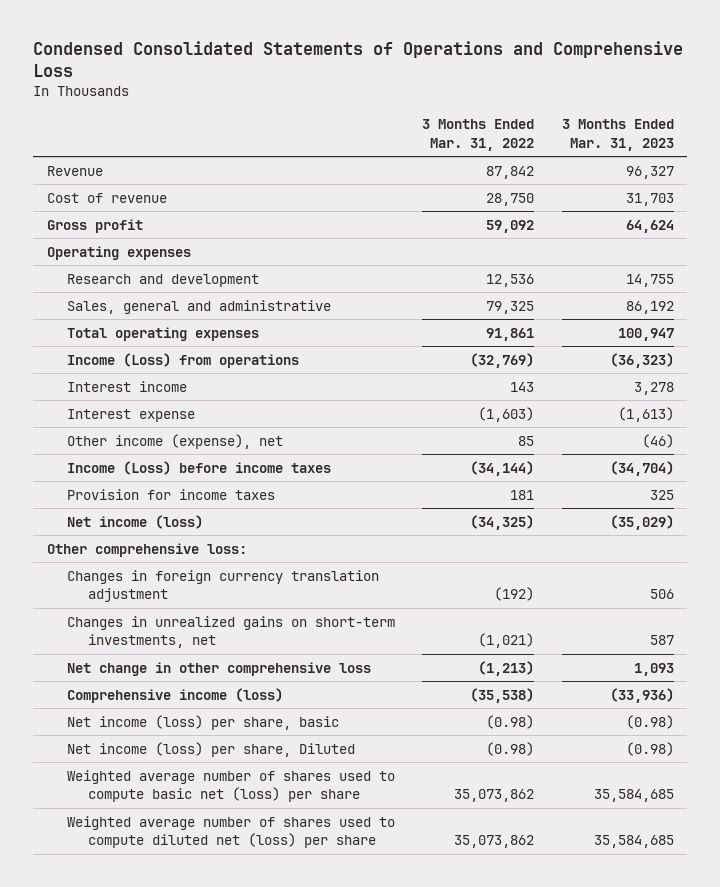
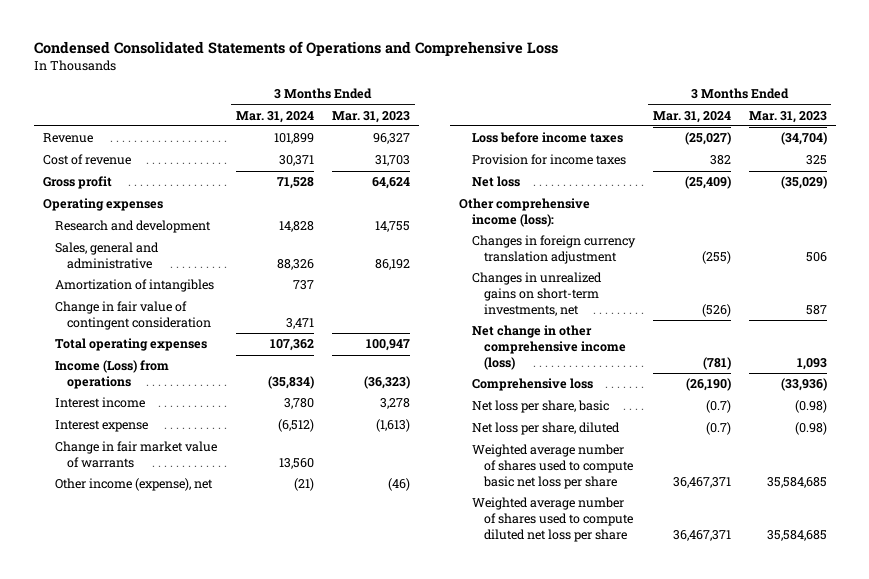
[422,119,535,151] 3 Months Ended Mar. 31, 2022 -> none
none -> [235,110,314,123] Mar. 31, 2024
none -> [54,279,214,293] Amortization of intangibles
none -> [54,301,212,331] Change in fair value of contingent consideration
none -> [54,441,217,469] Change in fair market value of warrants
[67,460,332,475] Income (Loss) before income taxes -> [471,132,623,144] Loss before income taxes
[67,514,204,529] Net income (loss) -> [471,176,520,188] Net loss
[46,542,247,557] Other comprehensive loss: -> [459,198,591,228] Other comprehensive income (loss):
[67,661,372,676] Net change in other comprehensive loss -> [471,325,626,370] Net change in other comprehensive income (loss)
[67,687,284,703] Comprehensive income (loss) -> [471,378,593,392] Comprehensive loss
[67,714,340,730] Net income (loss) per share, basic -> [471,400,609,414] Net loss per share, basic
[67,741,356,757] Net income (loss) per share, Diluted -> [471,422,620,436] Net loss per share, diluted
[67,769,396,803] Weighted average number of shares used to compute basic net (loss) per share -> [471,444,633,489] Weighted average number of shares used to compute basic net loss per share
[67,815,396,849] Weighted average number of shares used to compute diluted net (loss) per share -> [471,497,633,542] Weighted average number of shares used to compute diluted net loss per share

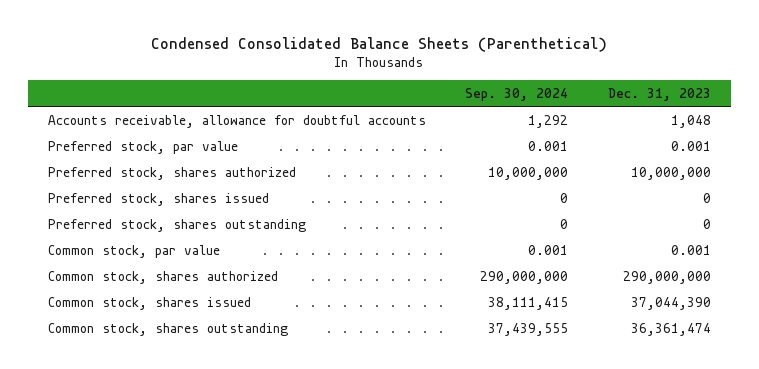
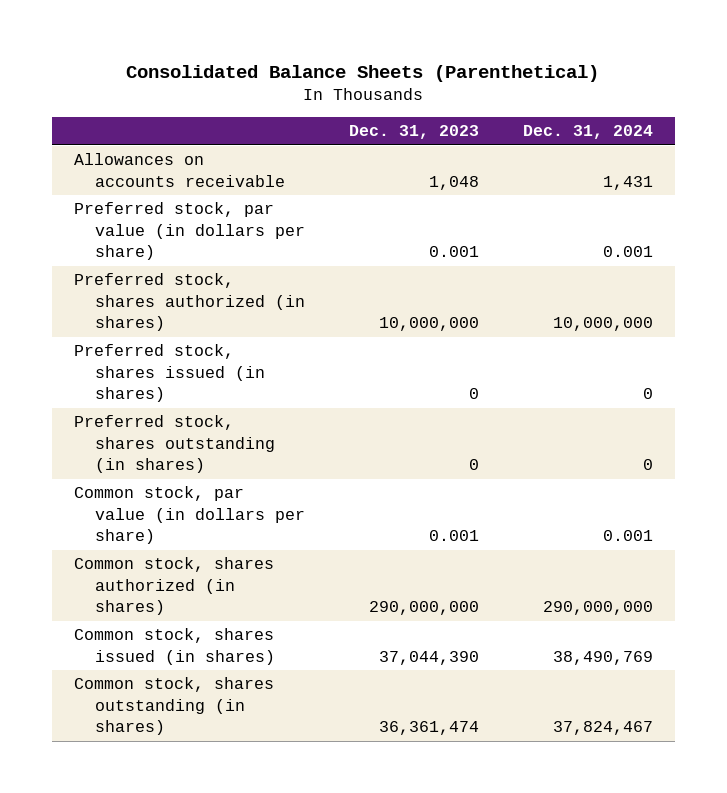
[151,36,608,52] Condensed Consolidated Balance Sheets (Parenthetical) -> [126,64,600,82] Consolidated Balance Sheets (Parenthetical)
[465,87,569,101] Sep. 30, 2024 -> none
none -> [523,125,654,140] Dec. 31, 2024
[47,114,426,128] Accounts receivable, allowance for doubtful accounts -> [73,153,286,187] Allowances on accounts receivable
[47,140,238,154] Preferred stock, par value -> [73,202,306,261] Preferred stock, par value (in dollars per share)
[47,166,296,180] Preferred stock, shares authorized -> [73,273,306,332] Preferred stock, shares authorized (in shares)
[47,192,269,206] Preferred stock, shares issued -> [73,344,266,403] Preferred stock, shares issued (in shares)
[47,218,306,232] Preferred stock, shares outstanding -> [73,415,276,474] Preferred stock, shares outstanding (in shares)
[47,244,220,258] Common stock, par value -> [73,486,306,545] Common stock, par value (in dollars per share)
[47,270,278,284] Common stock, shares authorized -> [73,557,274,616] Common stock, shares authorized (in shares)
[47,296,251,310] Common stock, shares issued -> [73,628,276,665] Common stock, shares issued (in shares)
[47,322,288,336] Common stock, shares outstanding -> [73,677,274,736] Common stock, shares outstanding (in shares)

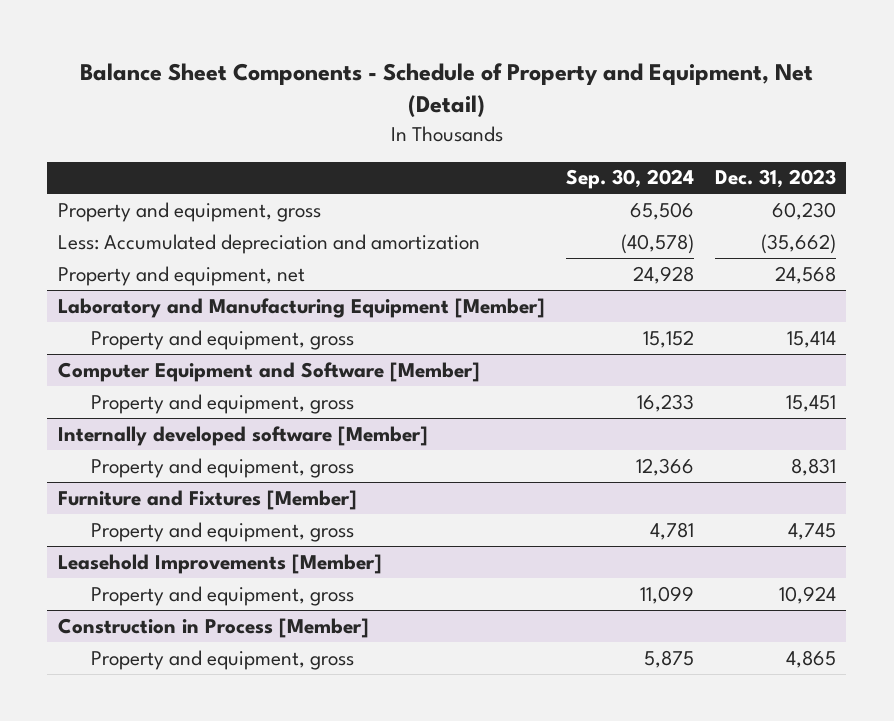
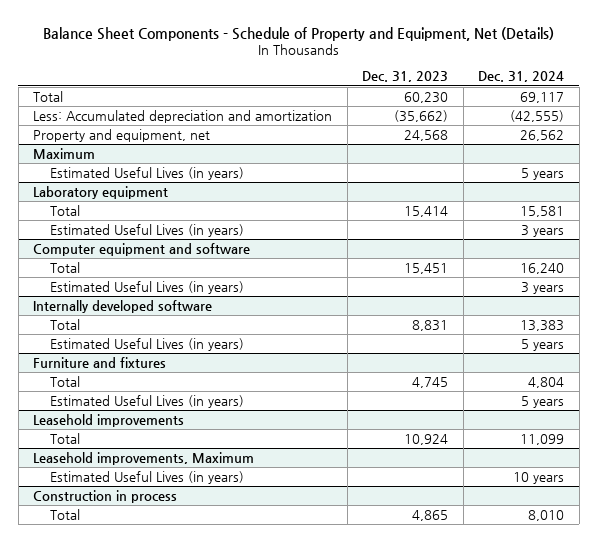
[79,62,813,118] Balance Sheet Components - Schedule of Property and Equipment, Net (Detail) -> [42,26,554,41] Balance Sheet Components - Schedule of Property and Equipment, Net (Details)
[565,169,694,190] Sep. 30, 2024 -> none
none -> [478,71,565,83] Dec. 31, 2024
[57,201,321,222] Property and equipment, gross -> [33,90,64,102] Total
none -> [33,147,96,159] Maximum
none -> [49,166,244,180] Estimated Useful Lives (in years)
[57,297,545,318] Laboratory and Manufacturing Equipment [Member] -> [33,185,169,199] Laboratory equipment
[90,329,354,350] Property and equipment, gross -> [49,204,80,216] Total
none -> [49,223,244,237] Estimated Useful Lives (in years)
[57,361,480,382] Computer Equipment and Software [Member] -> [33,242,251,256] Computer equipment and software
[90,393,354,414] Property and equipment, gross -> [49,261,80,273] Total
none -> [49,280,244,294] Estimated Useful Lives (in years)
[57,425,428,446] Internally developed software [Member] -> [33,299,213,313] Internally developed software
[90,457,354,478] Property and equipment, gross -> [49,318,80,330] Total
none -> [49,337,244,351] Estimated Useful Lives (in years)
[57,489,357,510] Furniture and Fixtures [Member] -> [33,356,167,368] Furniture and fixtures
[90,521,354,542] Property and equipment, gross -> [49,375,80,387] Total
none -> [49,394,244,408] Estimated Useful Lives (in years)
[57,553,382,574] Leasehold Improvements [Member] -> [33,413,185,427] Leasehold improvements
[90,585,354,606] Property and equipment, gross -> [49,432,80,444] Total
none -> [33,451,255,465] Leasehold improvements, Maximum
none -> [49,470,244,484] Estimated Useful Lives (in years)
[57,617,369,638] Construction in Process [Member] -> [33,489,178,503] Construction in process
[90,649,354,670] Property and equipment, gross -> [49,508,80,520] Total

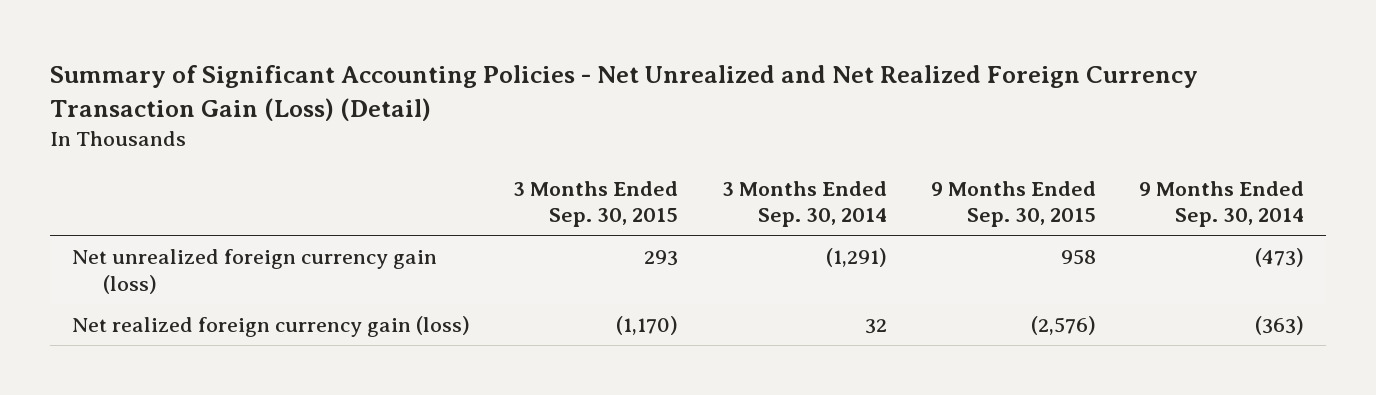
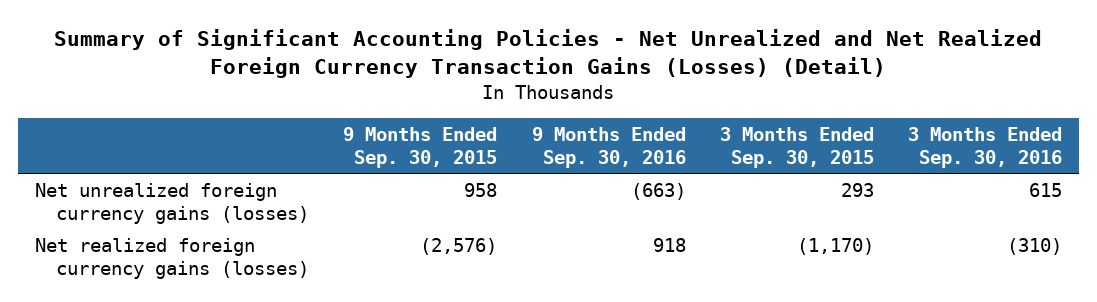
[49,65,1198,121] Summary of Significant Accounting Policies - Net Unrealized and Net Realized Foreign Currency Transaction Gain (Loss) (Detail) -> [54,28,1043,79] Summary of Significant Accounting Policies - Net Unrealized and Net Realized Foreign Currency Transaction Gains (Losses) (Detail)
[722,180,888,228] 3 Months Ended Sep. 30, 2014 -> none
[1139,180,1305,228] 9 Months Ended Sep. 30, 2014 -> none
none -> [531,126,686,168] 9 Months Ended Sep. 30, 2016
none -> [908,126,1063,168] 3 Months Ended Sep. 30, 2016
[71,249,437,294] Net unrealized foreign currency gain (loss) -> [34,182,310,224] Net unrealized foreign currency gains (losses)
[71,316,470,338] Net realized foreign currency gain (loss) -> [34,237,310,279] Net realized foreign currency gains (losses)

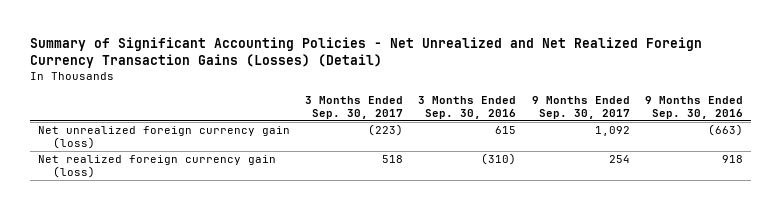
[343,126,498,168] 9 Months Ended Sep. 30, 2015 -> none
[719,126,874,168] 3 Months Ended Sep. 30, 2015 -> none
none -> [305,95,404,119] 3 Months Ended Sep. 30, 2017
none -> [531,95,630,119] 9 Months Ended Sep. 30, 2017
[34,182,310,224] Net unrealized foreign currency gains (losses) -> [37,126,290,150] Net unrealized foreign currency gain (loss)
[34,237,310,279] Net realized foreign currency gains (losses) -> [37,155,276,179] Net realized foreign currency gain (loss)

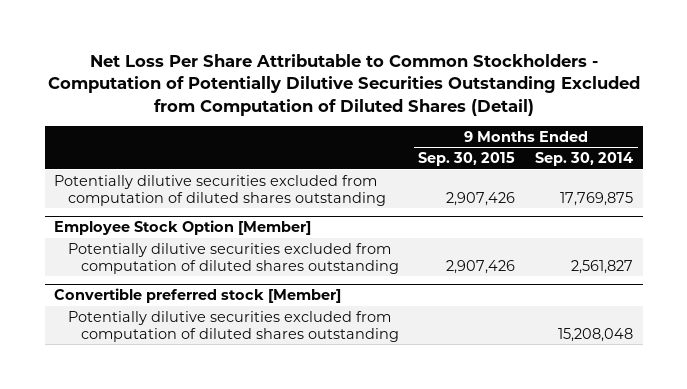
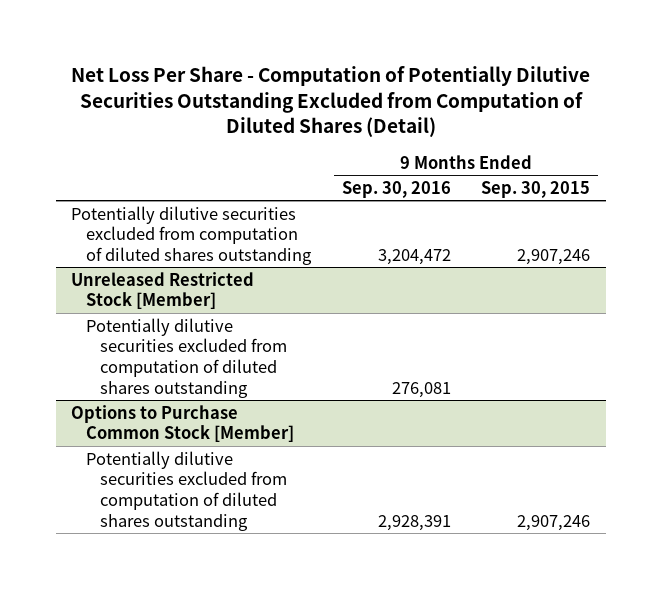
[47,54,640,116] Net Loss Per Share Attributable to Common Stockholders - Computation of Potentially Dilutive Securities Outstanding Excluded from Computation of Diluted Shares (Detail) -> [70,65,590,138] Net Loss Per Share - Computation of Potentially Dilutive Securities Outstanding Excluded from Computation of Diluted Shares (Detail)
[534,152,633,167] Sep. 30, 2014 -> none
none -> [341,180,451,198] Sep. 30, 2016
[54,220,312,236] Employee Stock Option [Member] -> none
[67,242,400,274] Potentially dilutive securities excluded from computation of diluted shares outstanding -> none
[54,288,342,304] Convertible preferred stock [Member] -> none
[446,191,516,206] 2,907,426 -> [517,249,591,266] 2,907,246
none -> [71,271,255,310] Unreleased Restricted Stock [Member]
none -> [71,404,294,443] Options to Purchase Common Stock [Member]
none -> [85,450,288,531] Potentially dilutive securities excluded from computation of diluted shares outstanding

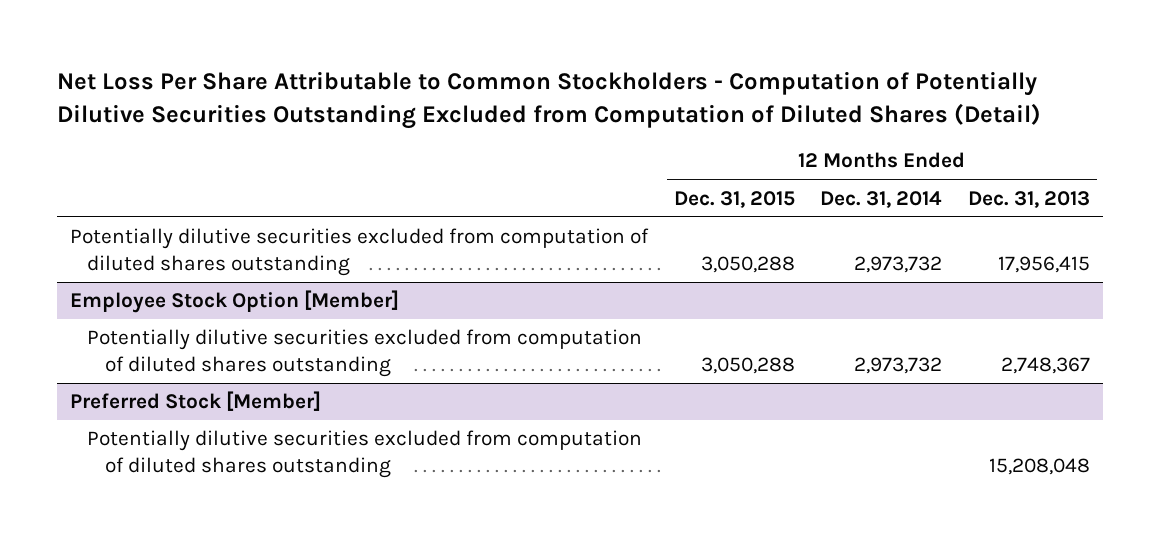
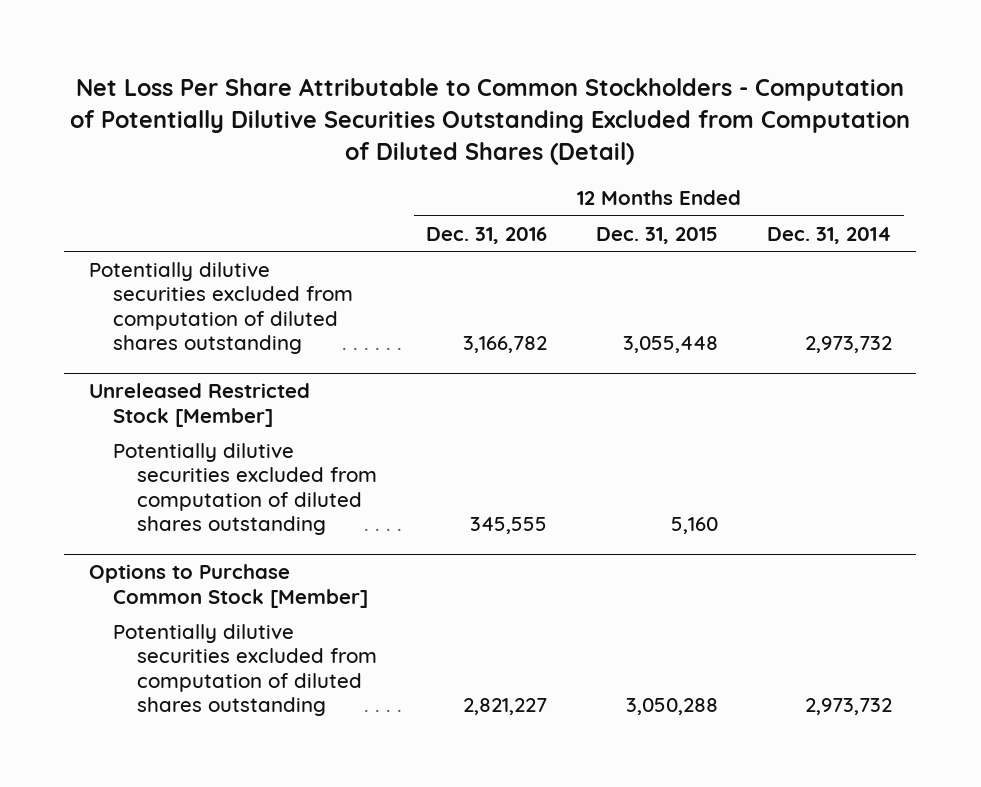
[968,190,1091,208] Dec. 31, 2013 -> none
none -> [426,226,548,244] Dec. 31, 2016
[700,255,795,273] 3,050,288 -> [623,336,719,354] 3,055,448
none -> [88,383,310,427] Unreleased Restricted Stock [Member]
none -> [112,443,378,536] Potentially dilutive securities excluded from computation of diluted shares outstanding
[69,290,399,314] Employee Stock Option [Member] -> [88,564,368,608] Options to Purchase Common Stock [Member]
[69,391,321,412] Preferred Stock [Member] -> none
[87,430,643,478] Potentially dilutive securities excluded from computation of diluted shares outstanding -> none

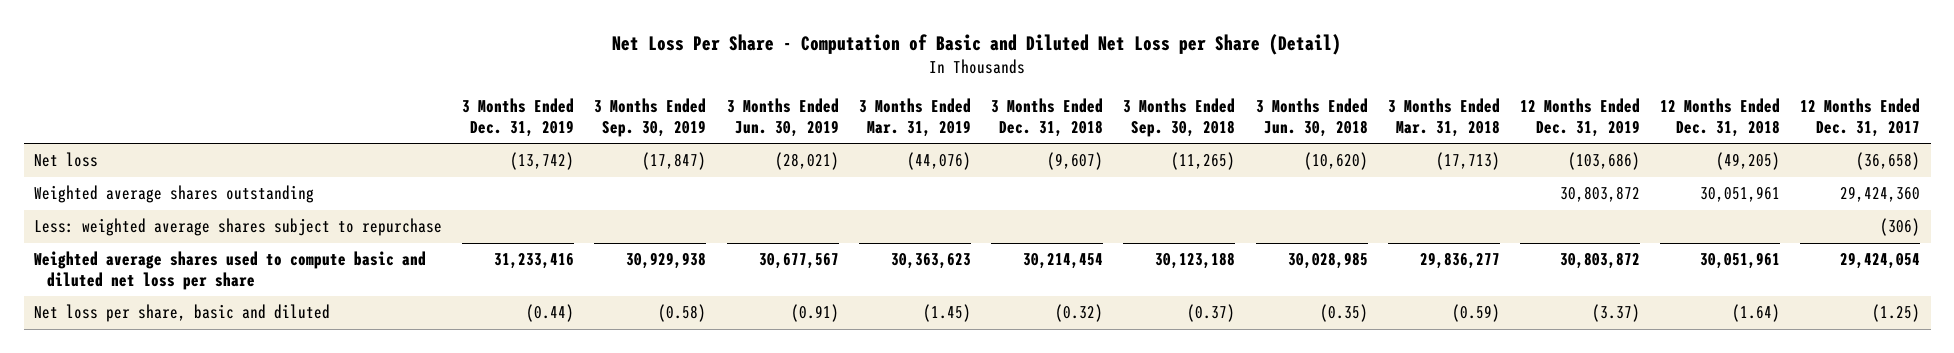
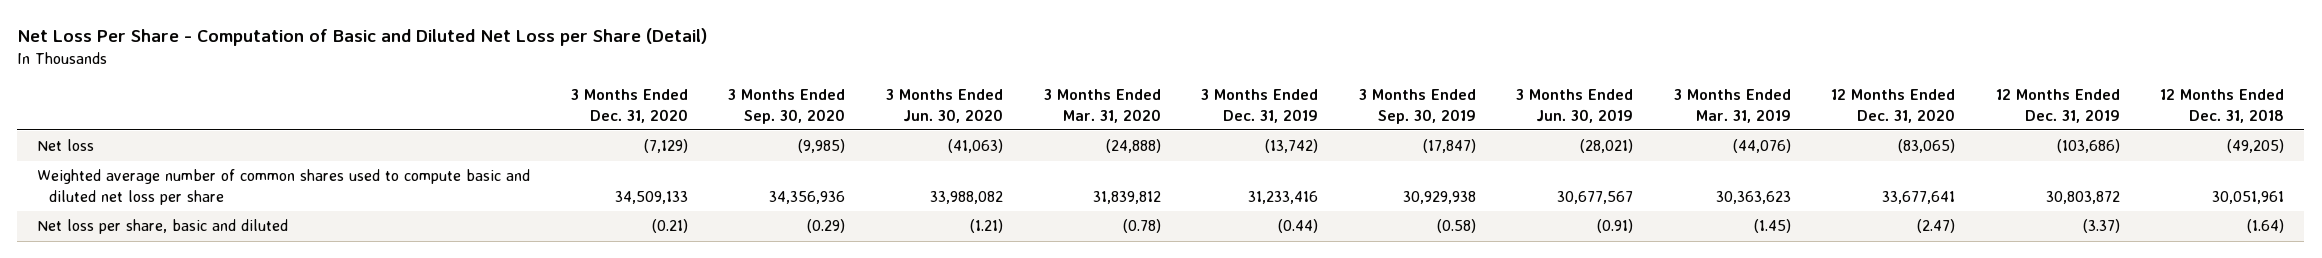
[991,98,1104,137] 3 Months Ended Dec. 31, 2018 -> none
[1123,98,1236,137] 3 Months Ended Sep. 30, 2018 -> none
[1255,98,1368,137] 3 Months Ended Jun. 30, 2018 -> none
[1387,98,1500,137] 3 Months Ended Mar. 31, 2018 -> none
[1800,98,1921,137] 12 Months Ended Dec. 31, 2017 -> none
none -> [570,88,688,123] 3 Months Ended Dec. 31, 2020
none -> [728,88,846,124] 3 Months Ended Sep. 30, 2020
none -> [885,88,1003,123] 3 Months Ended Jun. 30, 2020
none -> [1043,88,1161,123] 3 Months Ended Mar. 31, 2020
none -> [1831,88,1956,123] 12 Months Ended Dec. 31, 2020
[33,185,314,204] Weighted average shares outstanding -> none
[33,218,442,237] Less: weighted average shares subject to repurchase -> none
[33,251,426,290] Weighted average shares used to compute basic and diluted net loss per share -> [37,169,531,205] Weighted average number of common shares used to compute basic and diluted net loss per share

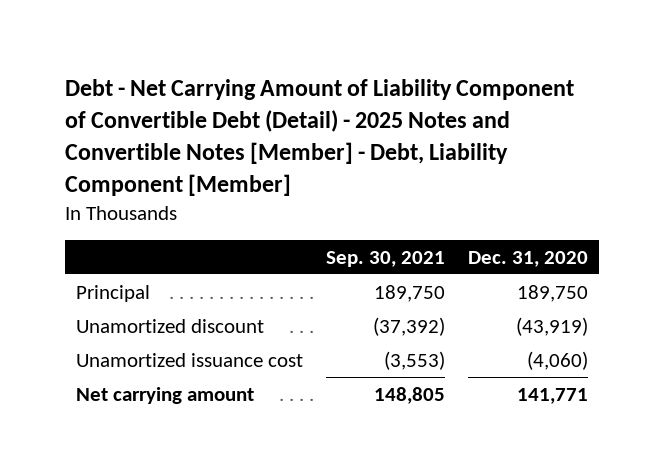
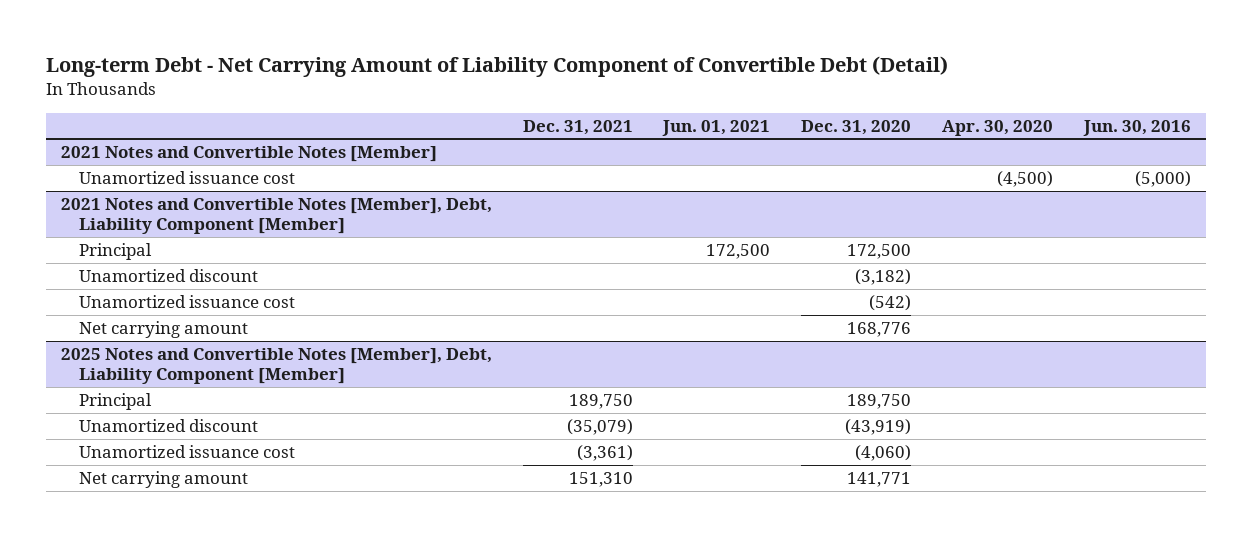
[64,79,574,196] Debt - Net Carrying Amount of Liability Component of Convertible Debt (Detail) - 2025 Notes and Convertible Notes [Member] - Debt, Liability Component [Member] -> [45,56,948,78] Long-term Debt - Net Carrying Amount of Liability Component of Convertible Debt (Detail)
[325,250,445,267] Sep. 30, 2021 -> none
none -> [522,119,633,135] Dec. 31, 2021
none -> [662,119,771,136] Jun. 01, 2021
none -> [941,119,1053,136] Apr. 30, 2020
none -> [1082,119,1191,136] Jun. 30, 2016
none -> [60,146,437,163] 2021 Notes and Convertible Notes [Member]
none -> [78,171,295,185] Unamortized issuance cost
none -> [60,198,492,234] 2021 Notes and Convertible Notes [Member], Debt, Liability Component [Member]
none -> [78,243,152,261] Principal
none -> [78,269,258,283] Unamortized discount
none -> [78,295,295,309] Unamortized issuance cost
none -> [78,321,248,339] Net carrying amount
none -> [60,348,492,384] 2025 Notes and Convertible Notes [Member], Debt, Liability Component [Member]

